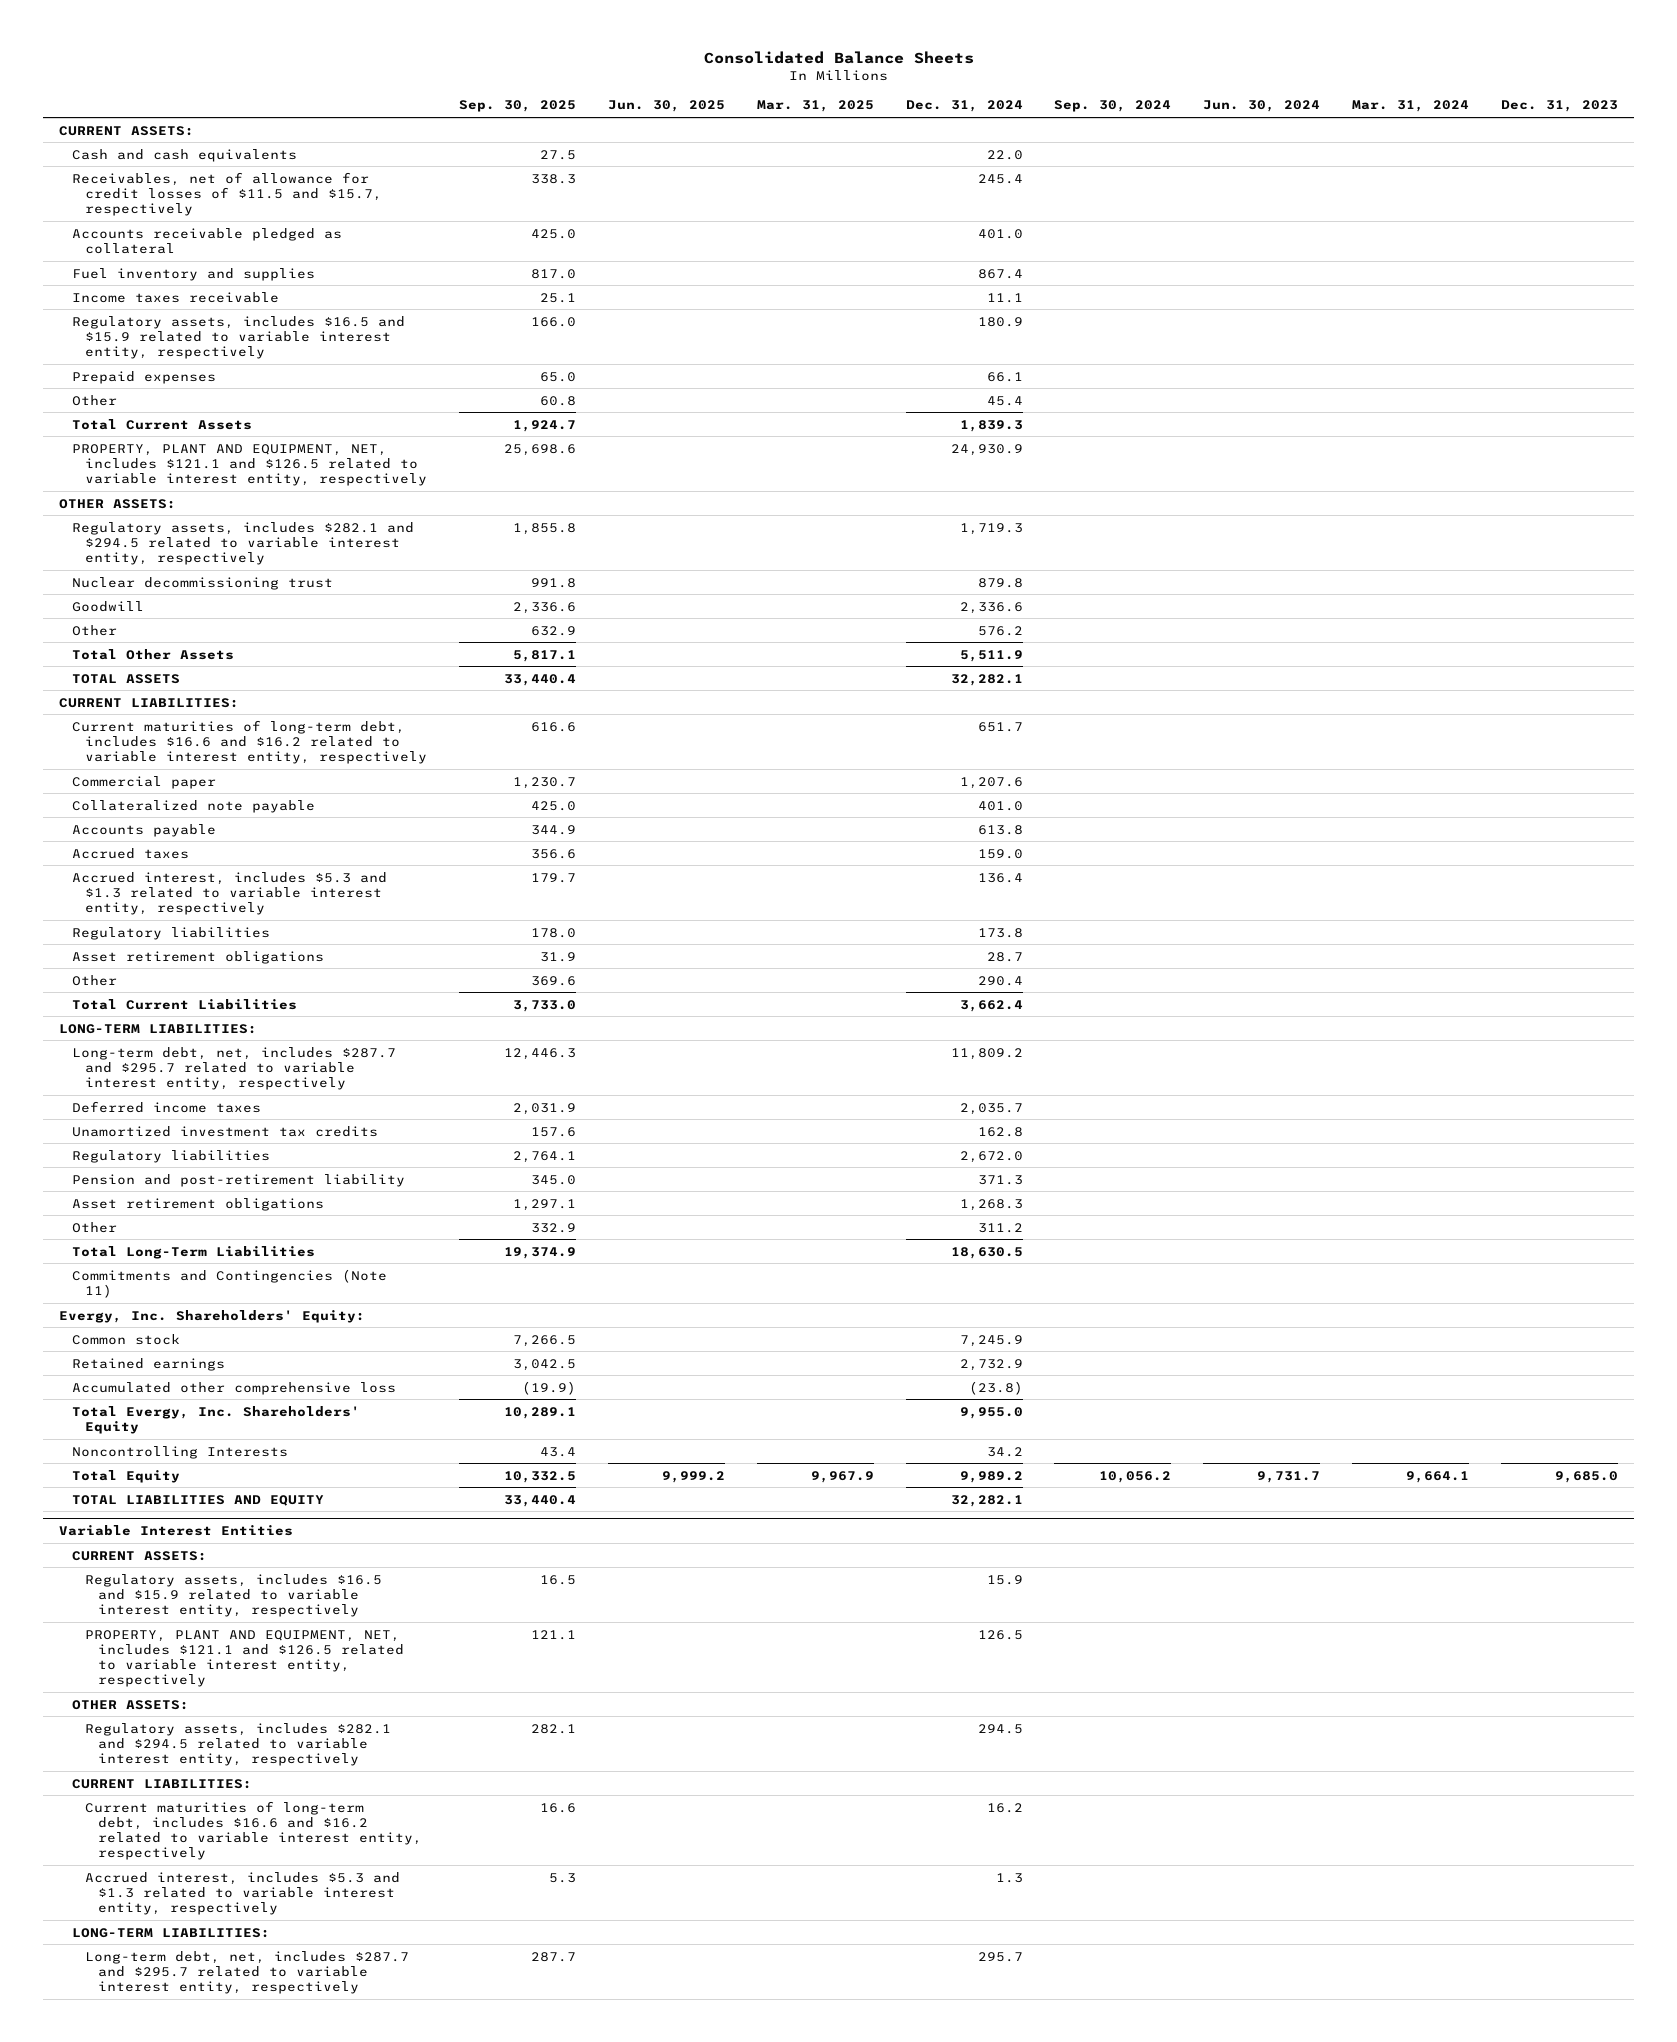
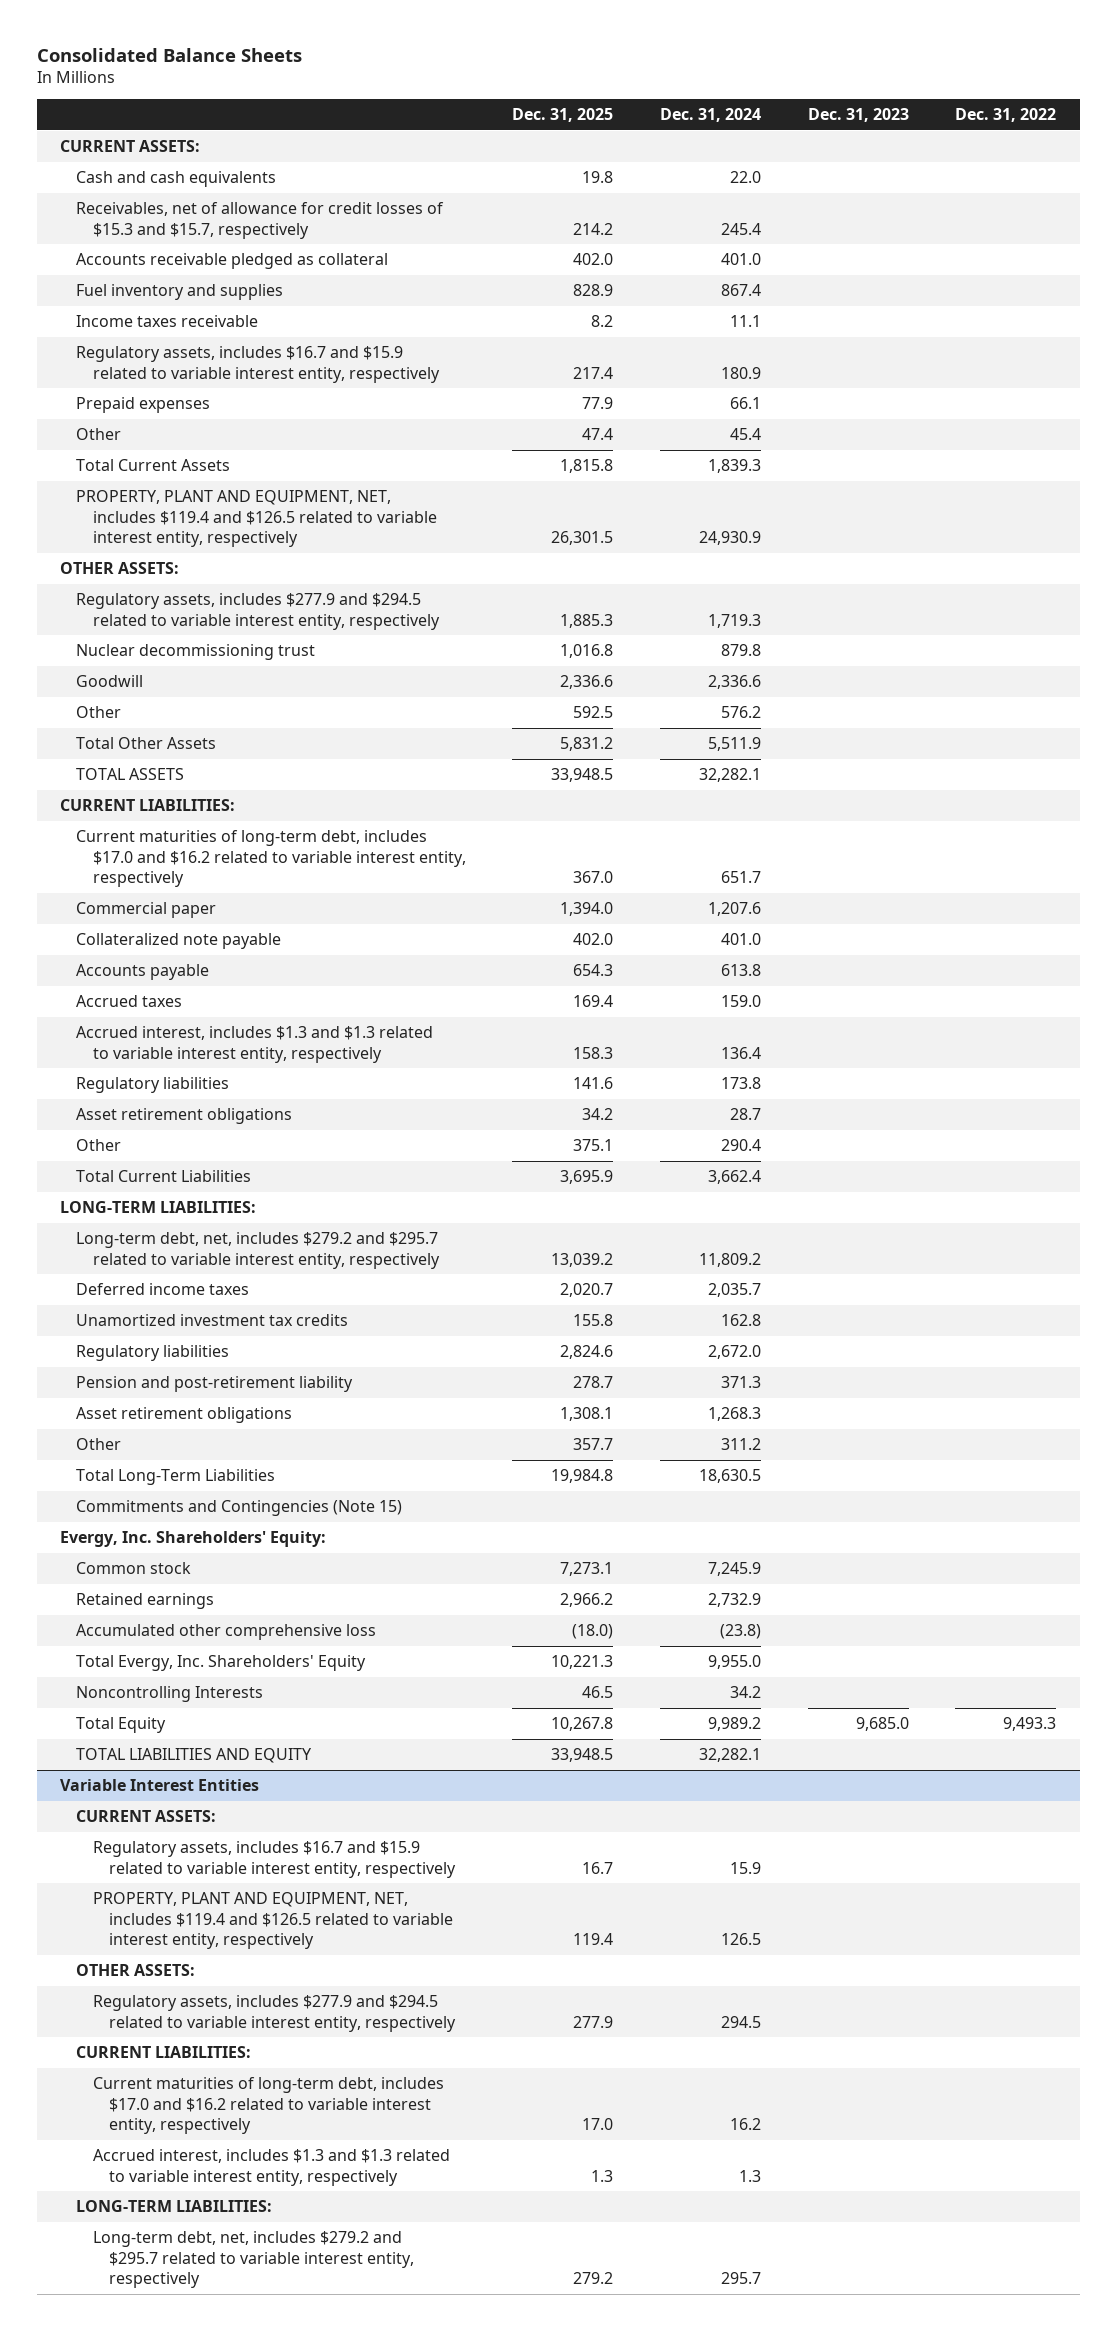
[459,100,577,113] Sep. 30, 2025 -> none
[607,100,725,113] Jun. 30, 2025 -> none
[756,100,874,113] Mar. 31, 2025 -> none
[1054,100,1172,113] Sep. 30, 2024 -> none
[1203,100,1321,113] Jun. 30, 2024 -> none
[1351,100,1469,113] Mar. 31, 2024 -> none
none -> [512,108,614,123] Dec. 31, 2025
none -> [955,108,1057,123] Dec. 31, 2022
[72,171,383,217] Receivables, net of allowance for credit losses of $11.5 and $15.7, respectively -> [76,202,445,239] Receivables, net of allowance for credit losses of $15.3 and $15.7, respectively
[72,315,406,360] Regulatory assets, includes $16.5 and $15.9 related to variable interest entity, respectively -> [76,346,440,383] Regulatory assets, includes $16.7 and $15.9 related to variable interest entity, respectively
[72,443,428,487] PROPERTY, PLANT AND EQUIPMENT, NET, includes $121.1 and $126.5 related to variable interest entity, respectively -> [76,490,437,548] PROPERTY, PLANT AND EQUIPMENT, NET, includes $119.4 and $126.5 related to variable interest entity, respectively
[72,521,415,566] Regulatory assets, includes $282.1 and $294.5 related to variable interest entity, respectively -> [76,593,440,630] Regulatory assets, includes $277.9 and $294.5 related to variable interest entity, respectively
[72,719,428,765] Current maturities of long-term debt, includes $16.6 and $16.2 related to variable interest entity, respectively -> [76,830,466,888] Current maturities of long-term debt, includes $17.0 and $16.2 related to variable interest entity, respectively
[72,871,388,916] Accrued interest, includes $5.3 and $1.3 related to variable interest entity, respectively -> [76,1026,434,1063] Accrued interest, includes $1.3 and $1.3 related to variable interest entity, respectively
[72,1046,397,1091] Long-term debt, net, includes $287.7 and $295.7 related to variable interest entity, respectively -> [76,1232,440,1269] Long-term debt, net, includes $279.2 and $295.7 related to variable interest entity, respectively
[72,1268,388,1298] Commitments and Contingencies (Note 11) -> [76,1500,403,1517] Commitments and Contingencies (Note 15)
[85,1573,383,1618] Regulatory assets, includes $16.5 and $15.9 related to variable interest entity, respectively -> [92,1841,456,1878] Regulatory assets, includes $16.7 and $15.9 related to variable interest entity, respectively
[85,1629,405,1688] PROPERTY, PLANT AND EQUIPMENT, NET, includes $121.1 and $126.5 related to variable interest entity, respectively -> [92,1892,453,1950] PROPERTY, PLANT AND EQUIPMENT, NET, includes $119.4 and $126.5 related to variable interest entity, respectively
[85,1722,392,1767] Regulatory assets, includes $282.1 and $294.5 related to variable interest entity, respectively -> [92,1995,456,2032] Regulatory assets, includes $277.9 and $294.5 related to variable interest entity, respectively
[85,1800,423,1861] Current maturities of long-term debt, includes $16.6 and $16.2 related to variable interest entity, respectively -> [92,2077,444,2135] Current maturities of long-term debt, includes $17.0 and $16.2 related to variable interest entity, respectively
[85,1871,401,1916] Accrued interest, includes $5.3 and $1.3 related to variable interest entity, respectively -> [92,2149,450,2186] Accrued interest, includes $1.3 and $1.3 related to variable interest entity, respectively
[85,1950,410,1995] Long-term debt, net, includes $287.7 and $295.7 related to variable interest entity, respectively -> [92,2231,414,2289] Long-term debt, net, includes $279.2 and $295.7 related to variable interest entity, respectively

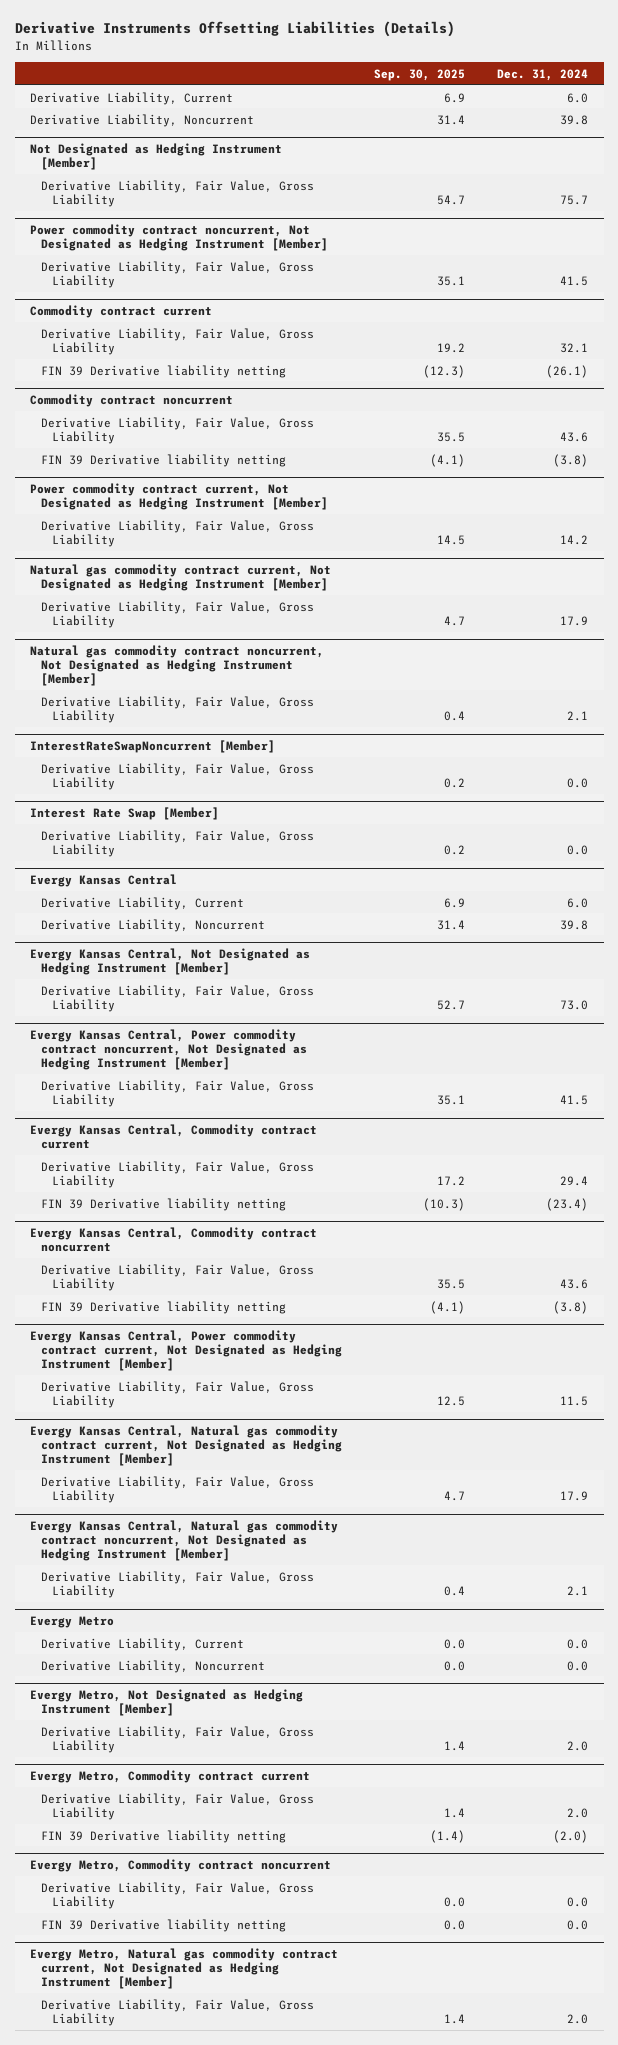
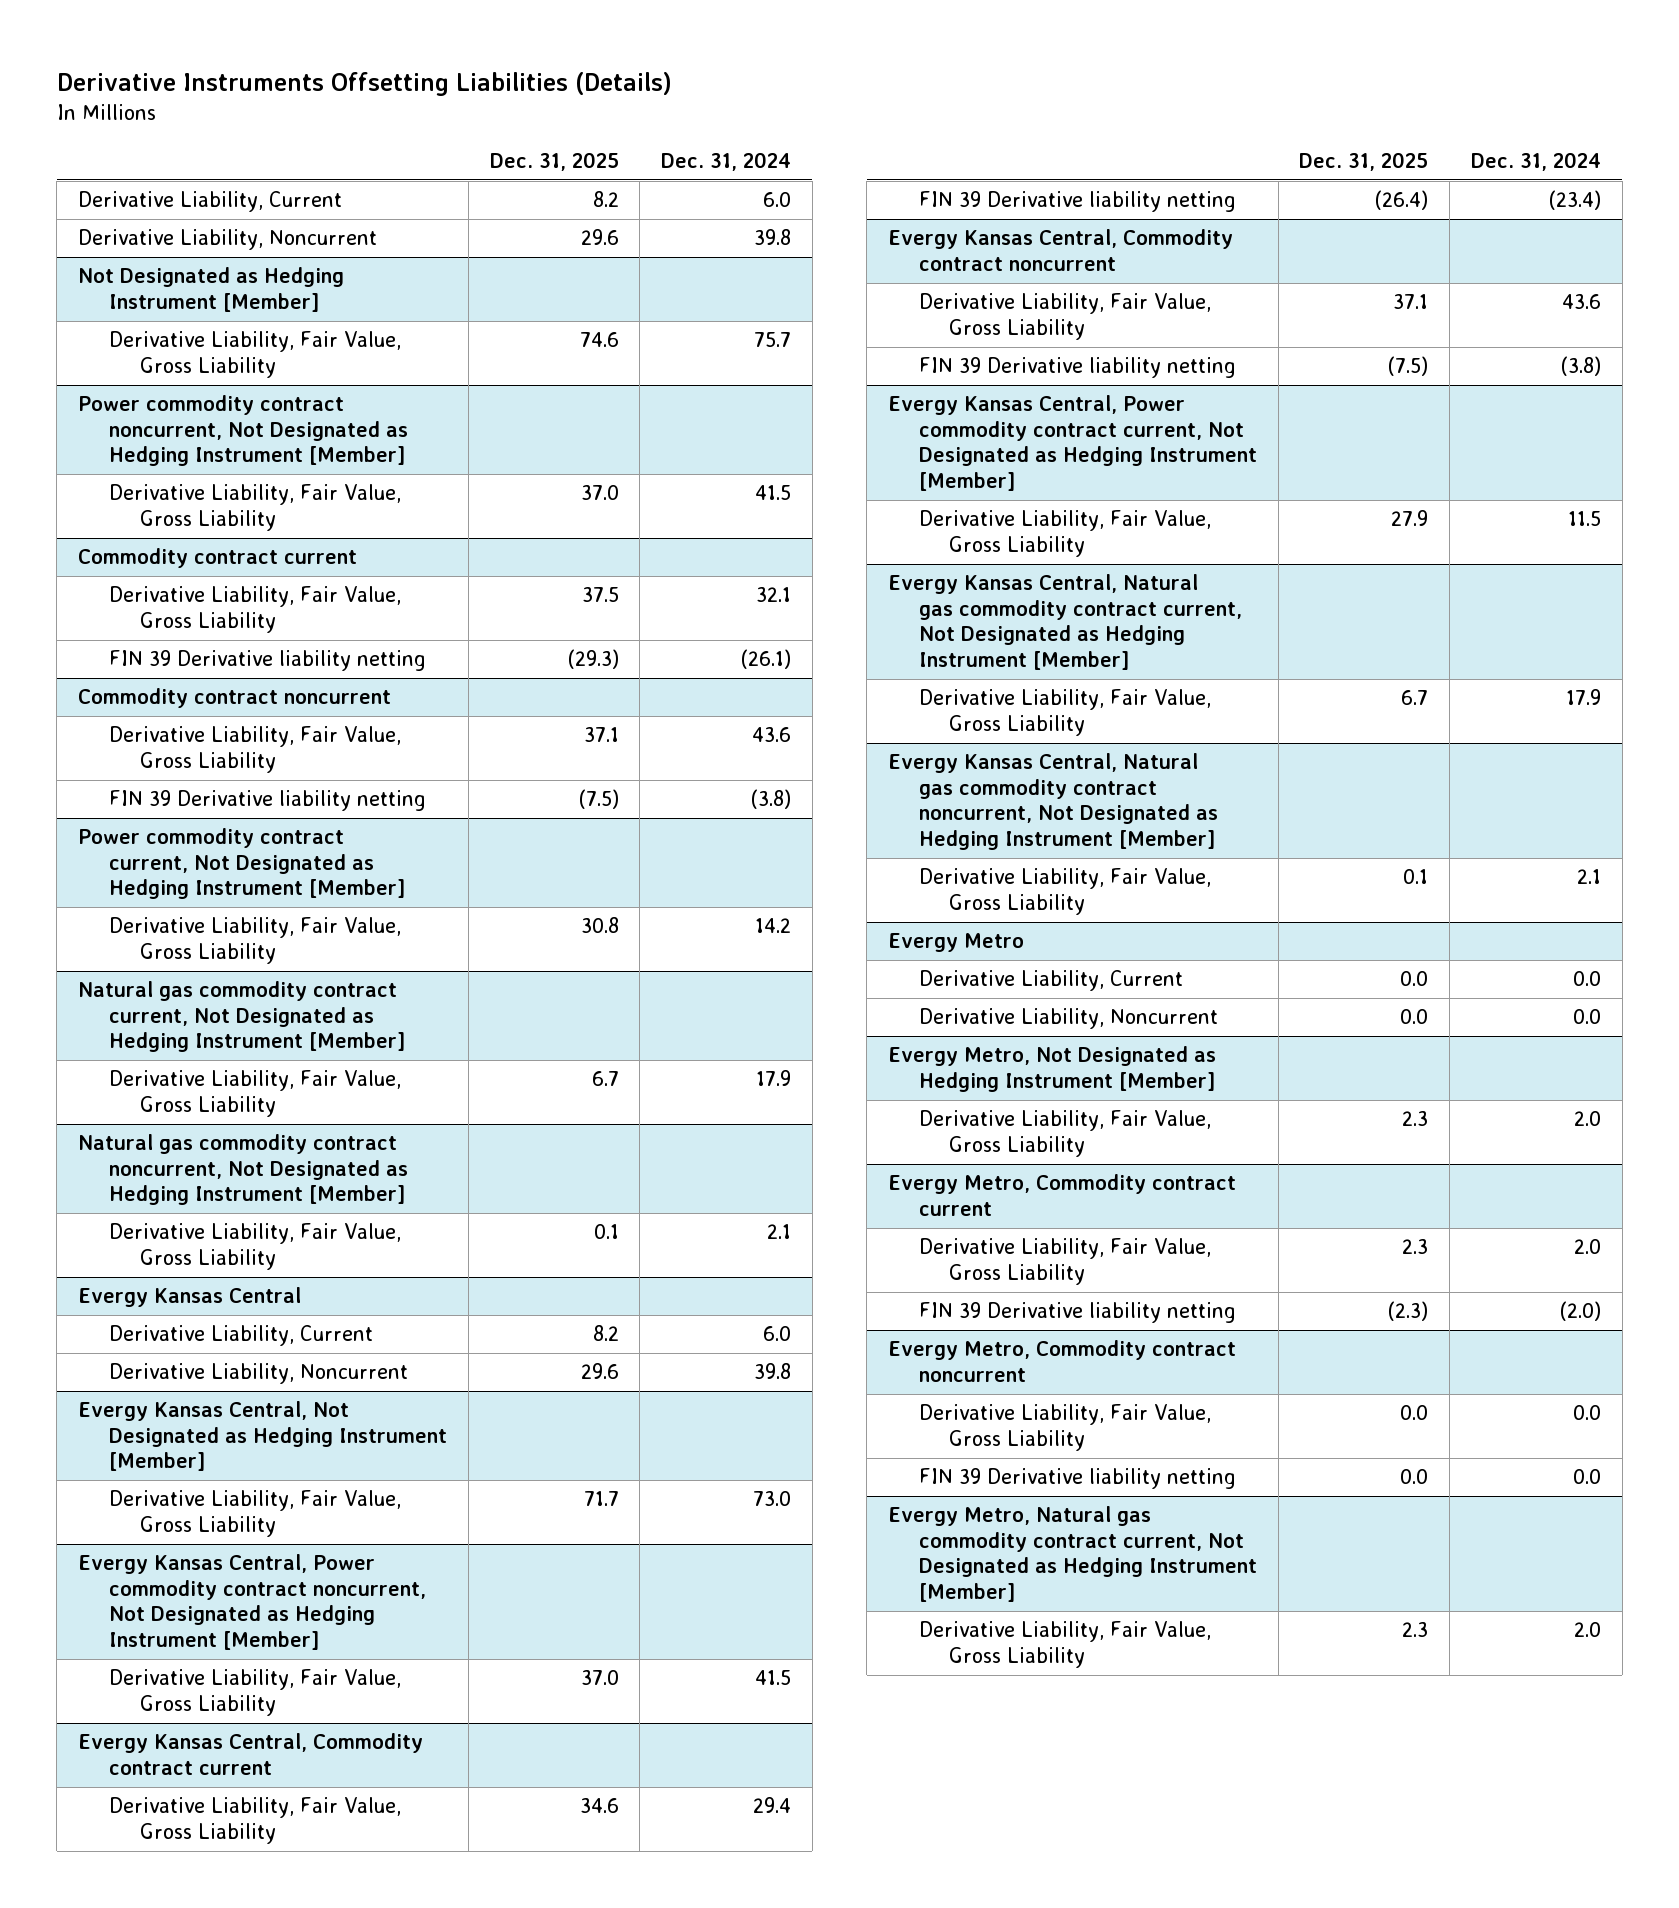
[374,68,466,81] Sep. 30, 2025 -> none
none -> [489,152,619,172] Dec. 31, 2025
[30,739,276,753] InterestRateSwapNoncurrent [Member] -> none
[41,762,315,790] Derivative Liability, Fair Value, Gross Liability -> none
[30,806,220,820] Interest Rate Swap [Member] -> none
[41,829,315,857] Derivative Liability, Fair Value, Gross Liability -> none

